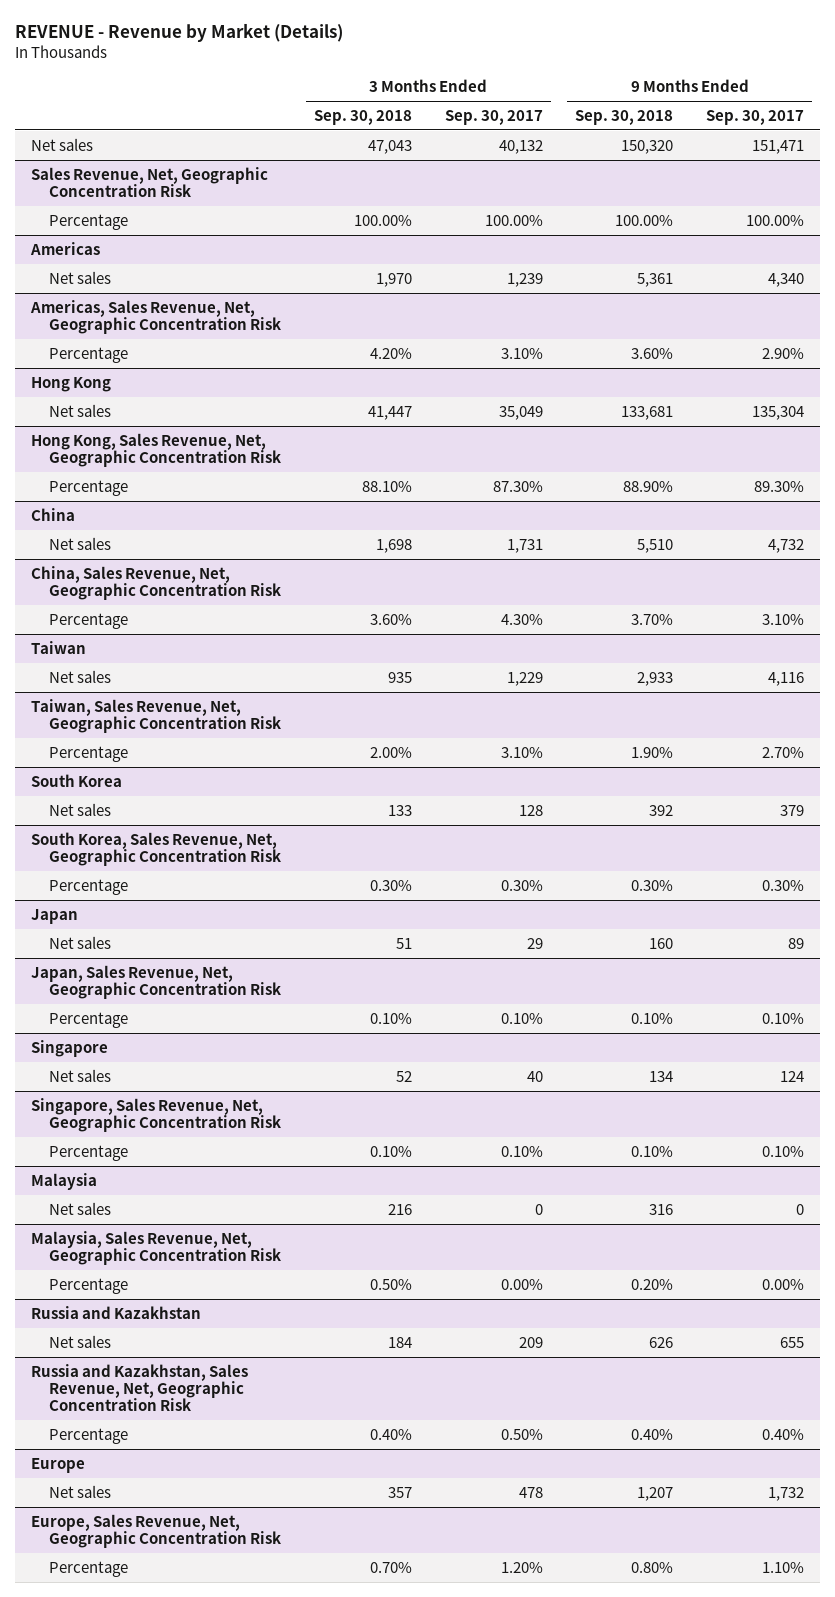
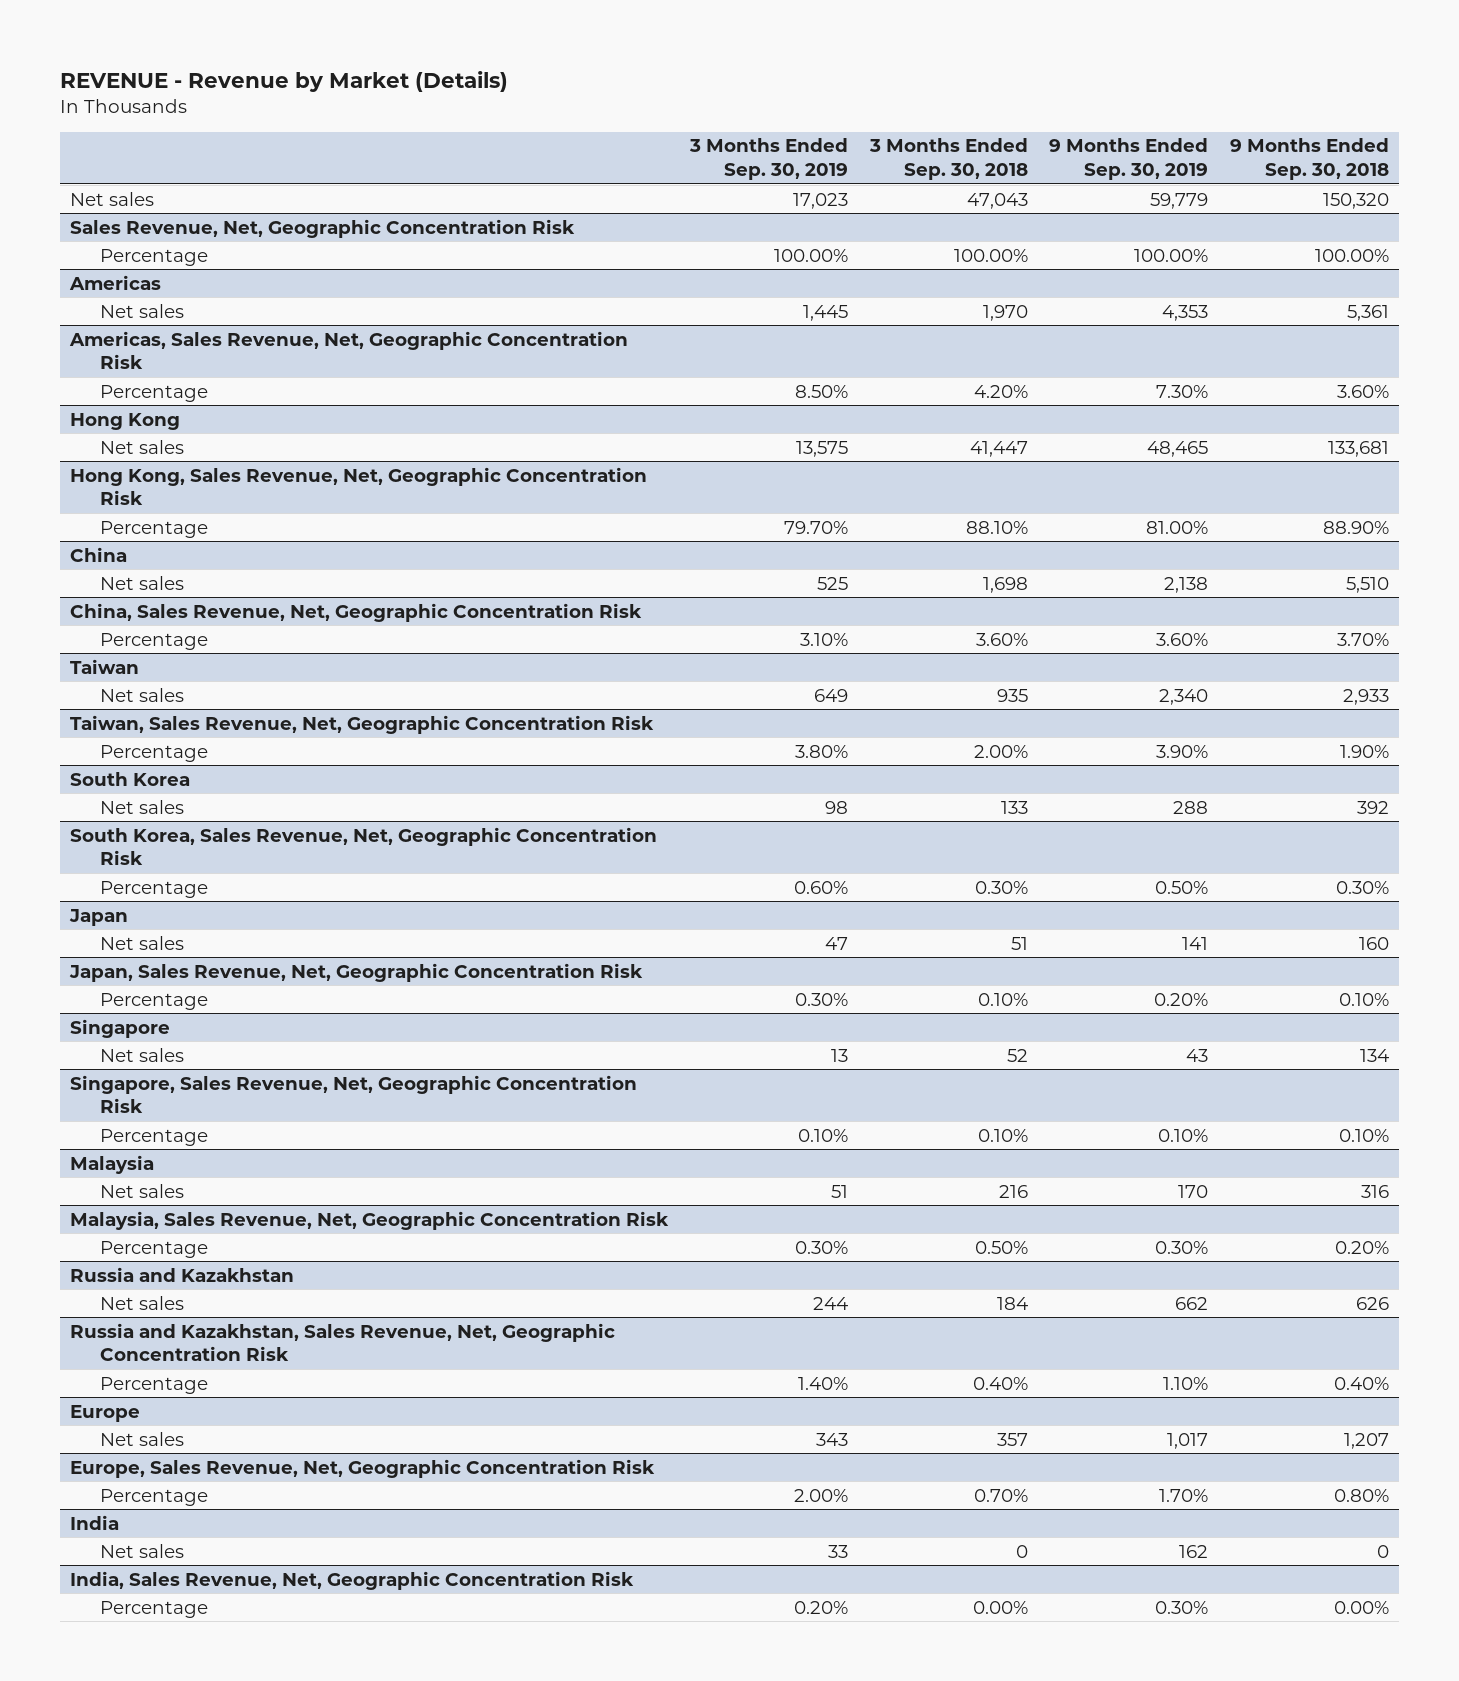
[444,110,543,126] Sep. 30, 2017 -> none
[706,110,805,126] Sep. 30, 2017 -> none
none -> [688,138,848,181] 3 Months Ended Sep. 30, 2019
none -> [1049,138,1209,181] 9 Months Ended Sep. 30, 2019
none -> [70,1514,120,1530] India
none -> [99,1543,184,1558] Net sales
none -> [70,1570,635,1590] India, Sales Revenue, Net, Geographic Concentration Risk
none -> [99,1600,208,1618] Percentage

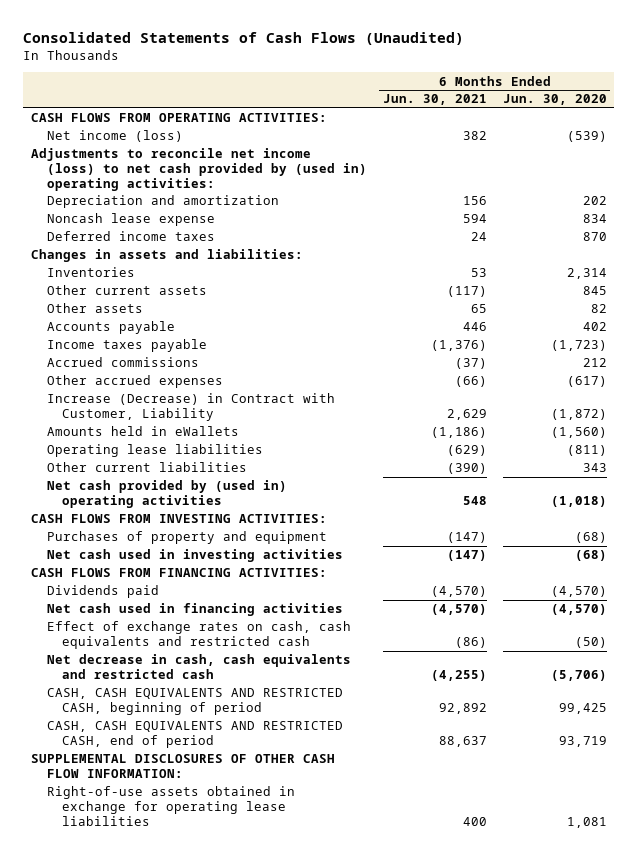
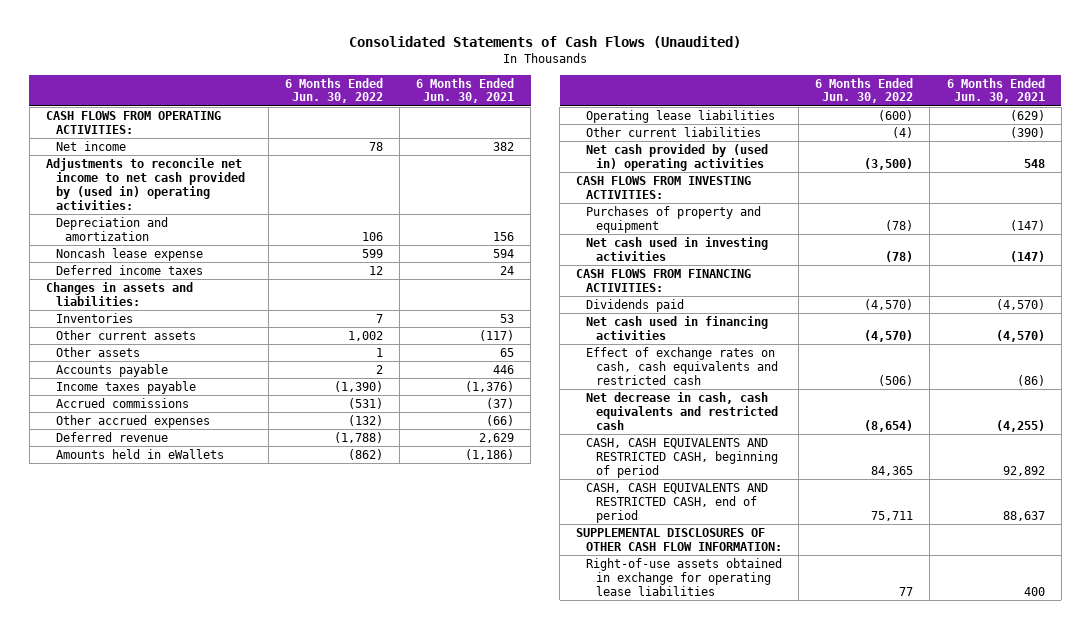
[502,94,607,106] Jun. 30, 2020 -> none
none -> [284,77,383,104] 6 Months Ended Jun. 30, 2022
[46,130,183,143] Net income (loss) -> [55,140,126,151] Net income
[30,148,367,191] Adjustments to reconcile net income (loss) to net cash provided by (used in) operating activities: -> [45,157,245,210] Adjustments to reconcile net income to net cash provided by (used in) operating activities:
[46,393,335,422] Increase (Decrease) in Contract with Customer, Liability -> [55,431,168,442] Deferred revenue

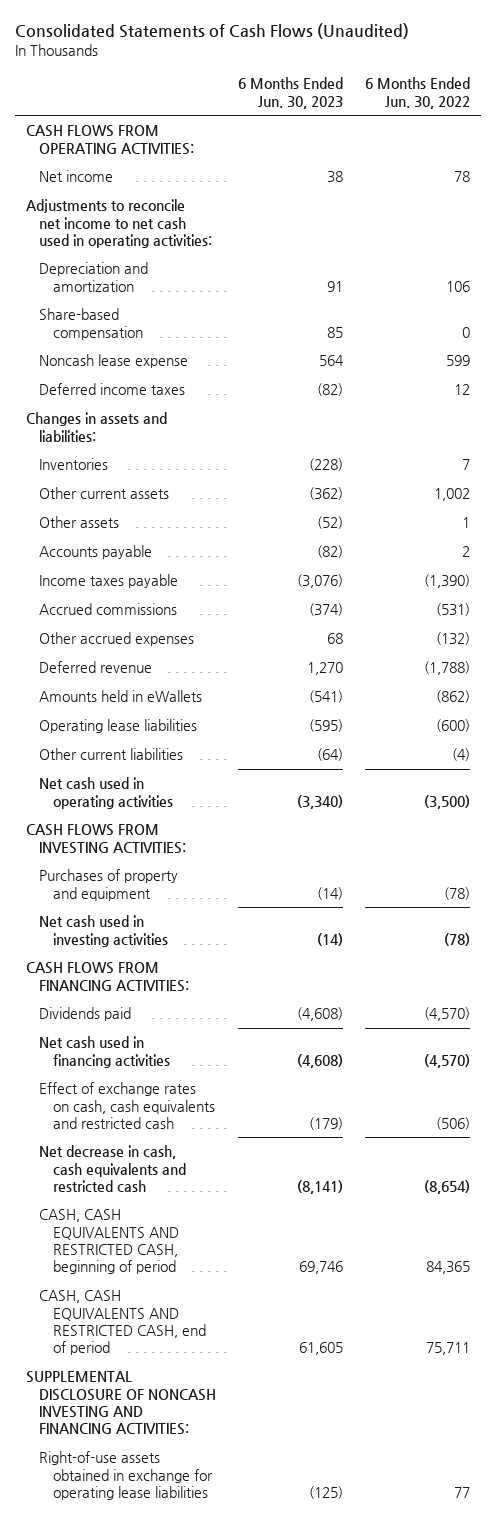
[416,77,515,104] 6 Months Ended Jun. 30, 2021 -> none
none -> [238,77,344,109] 6 Months Ended Jun. 30, 2023
[45,157,245,210] Adjustments to reconcile net income to net cash provided by (used in) operating activities: -> [25,199,213,248] Adjustments to reconcile net income to net cash used in operating activities:
none -> [39,308,143,340] Share-based compensation
[586,143,769,171] Net cash provided by (used in) operating activities -> [39,777,173,809] Net cash used in operating activities
[576,527,783,551] SUPPLEMENTAL DISCLOSURES OF OTHER CASH FLOW INFORMATION: -> [25,1371,217,1436] SUPPLEMENTAL DISCLOSURE OF NONCASH INVESTING AND FINANCING ACTIVITIES:

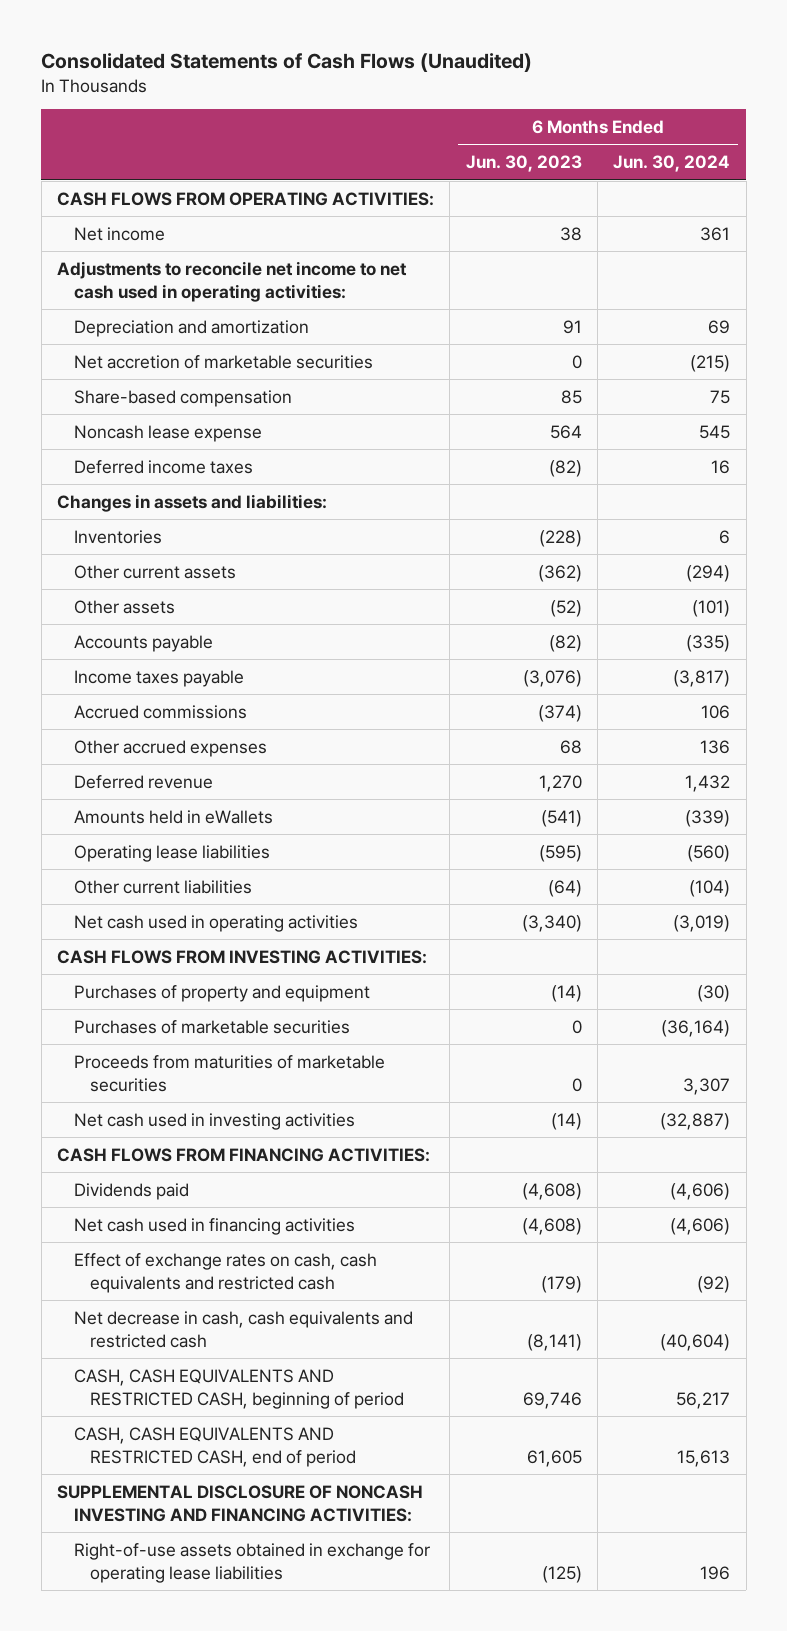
[364,77,470,109] 6 Months Ended Jun. 30, 2022 -> none
none -> [613,155,731,173] Jun. 30, 2024
none -> [73,354,373,369] Net accretion of marketable securities
none -> [73,1019,350,1034] Purchases of marketable securities
none -> [73,1054,385,1092] Proceeds from maturities of marketable securities

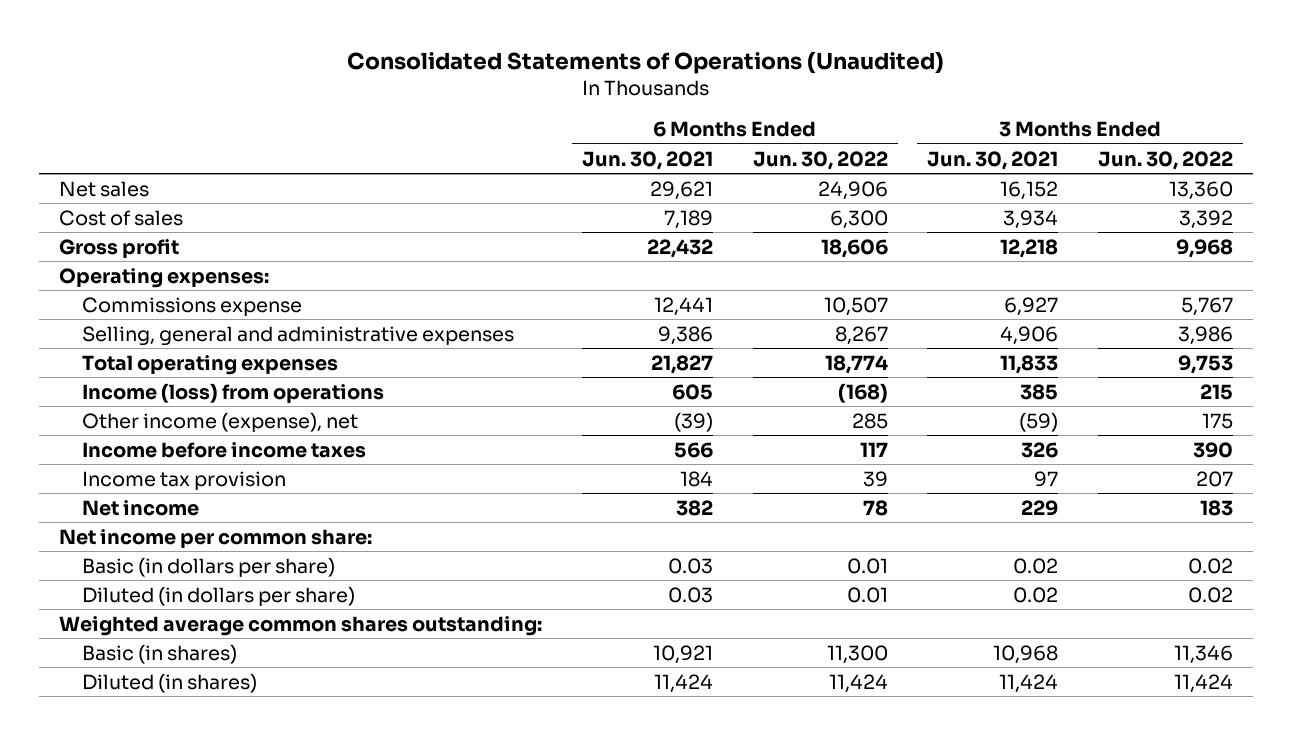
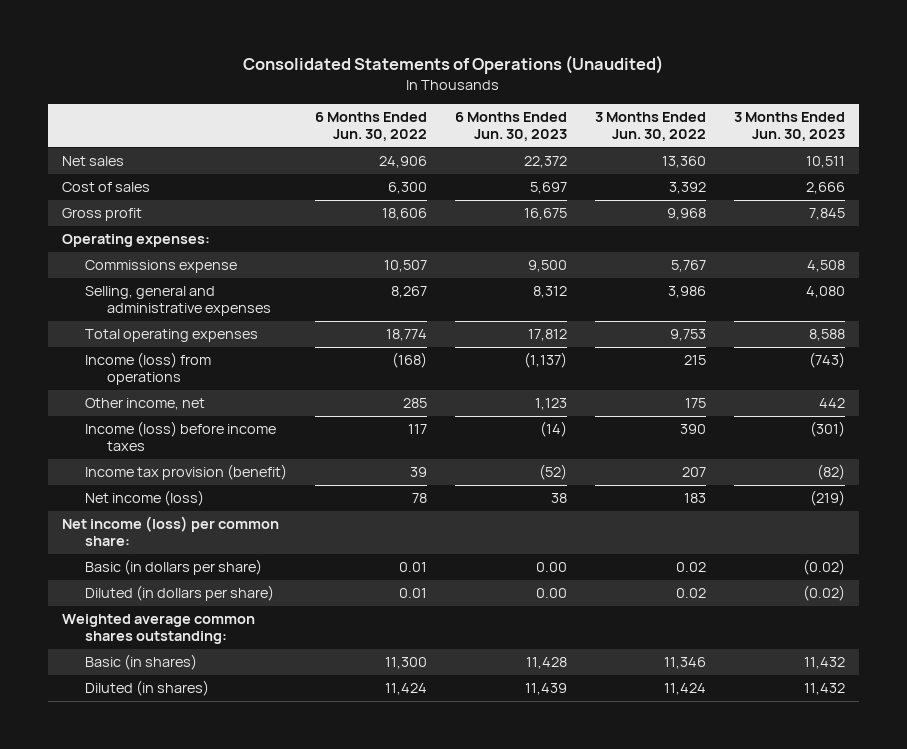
[581,150,713,170] Jun. 30, 2021 -> none
[927,150,1059,170] Jun. 30, 2021 -> none
none -> [454,112,567,141] 6 Months Ended Jun. 30, 2023
none -> [733,112,845,141] 3 Months Ended Jun. 30, 2023
[81,411,358,432] Other income (expense), net -> [84,398,205,411] Other income, net
[81,441,366,458] Income before income taxes -> [84,421,276,451] Income (loss) before income taxes
[81,470,286,490] Income tax provision -> [84,464,287,481] Income tax provision (benefit)
[81,499,199,516] Net income -> [84,490,204,507] Net income (loss)
[59,528,373,548] Net income per common share: -> [62,516,280,546] Net income (loss) per common share:

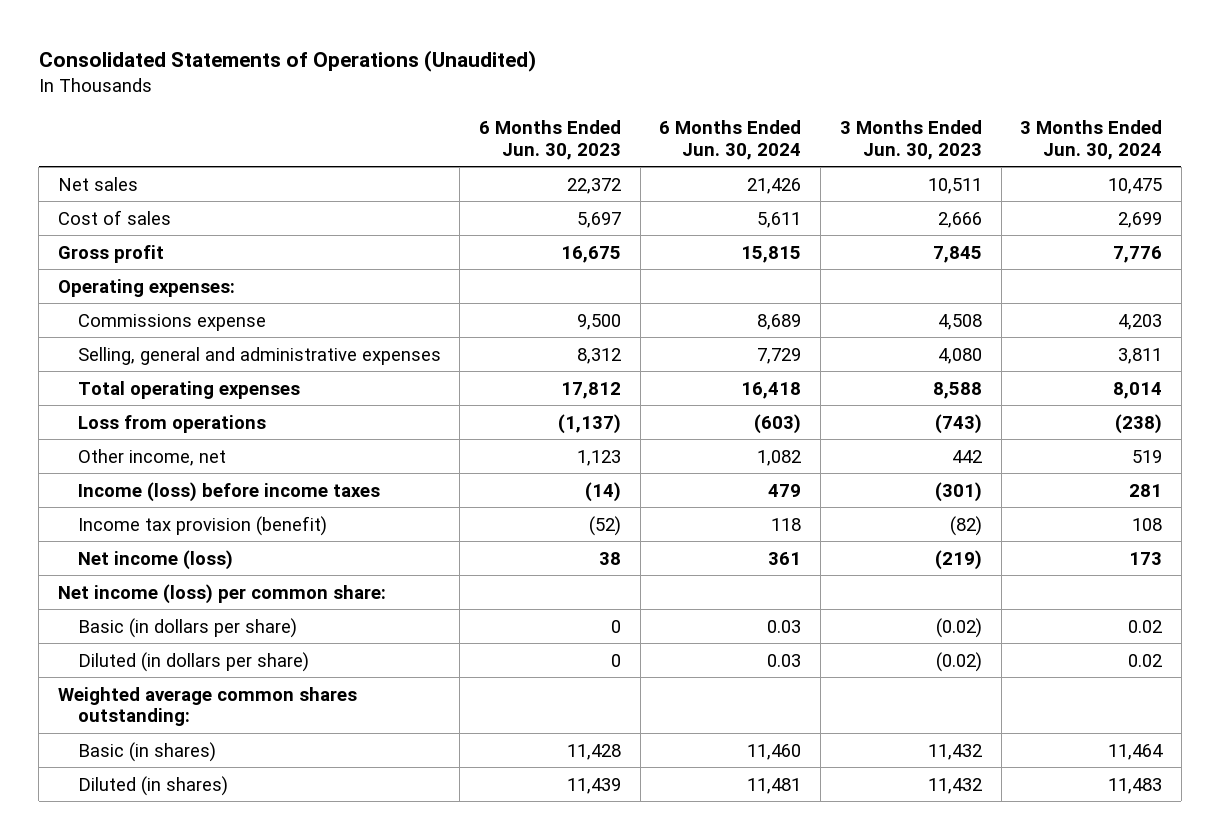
[314,112,427,141] 6 Months Ended Jun. 30, 2022 -> none
[594,112,706,141] 3 Months Ended Jun. 30, 2022 -> none
none -> [659,120,802,160] 6 Months Ended Jun. 30, 2024
none -> [1020,120,1163,160] 3 Months Ended Jun. 30, 2024
[84,352,211,385] Income (loss) from operations -> [77,414,266,433] Loss from operations
[535,562,567,573] 0.00 -> [610,619,621,633] 0
[535,588,567,599] 0.00 -> [610,653,621,667] 0

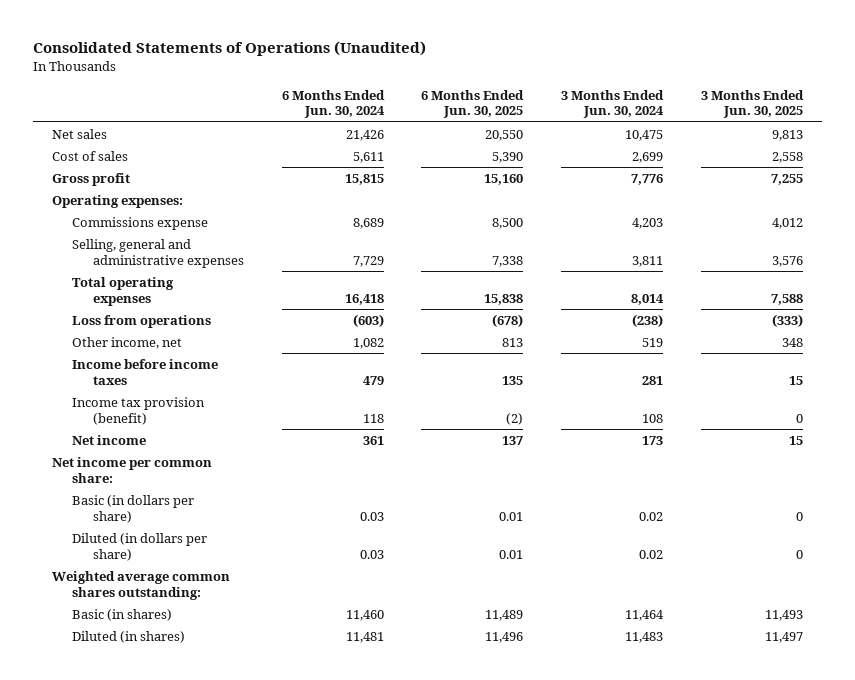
[478,120,621,160] 6 Months Ended Jun. 30, 2023 -> none
[839,120,982,160] 3 Months Ended Jun. 30, 2023 -> none
none -> [421,89,525,119] 6 Months Ended Jun. 30, 2025
none -> [700,89,804,119] 3 Months Ended Jun. 30, 2025
[77,481,380,502] Income (loss) before income taxes -> [72,358,219,385] Income before income taxes
[77,549,233,570] Net income (loss) -> [72,434,147,445] Net income
[57,583,386,604] Net income (loss) per common share: -> [52,456,213,483] Net income per common share:

